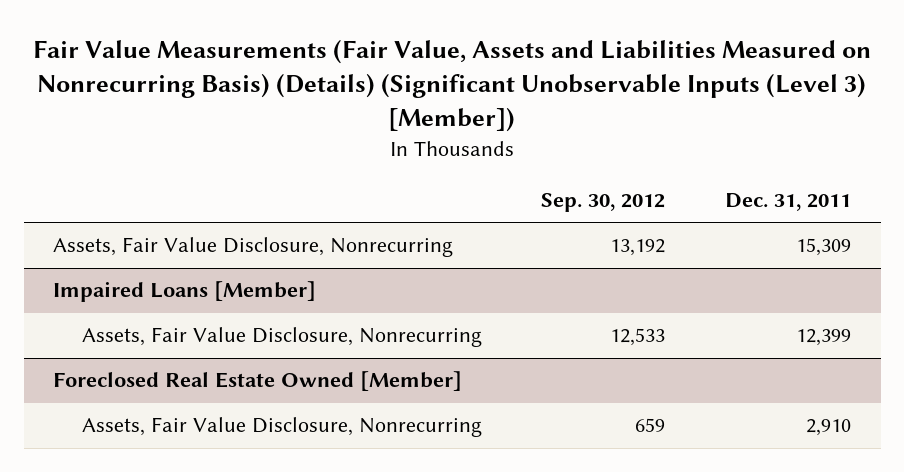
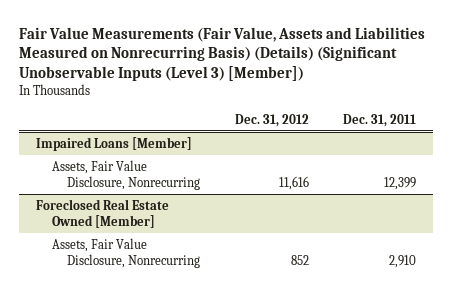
[541,193,666,213] Sep. 30, 2012 -> none
none -> [234,113,309,127] Dec. 31, 2012
[53,237,454,258] Assets, Fair Value Disclosure, Nonrecurring -> none

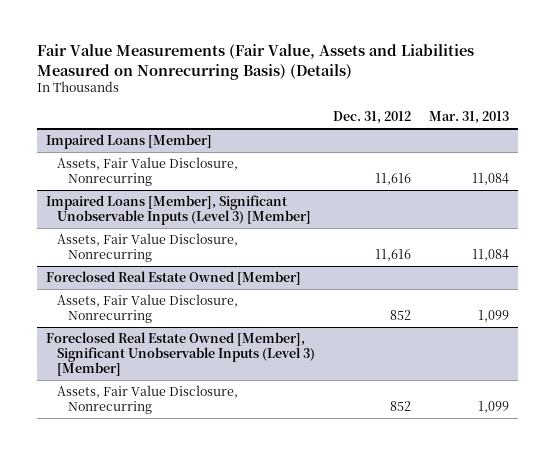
[18,26,425,81] Fair Value Measurements (Fair Value, Assets and Liabilities Measured on Nonrecurring Basis) (Details) (Significant Unobservable Inputs (Level 3) [Member]) -> [36,44,474,80] Fair Value Measurements (Fair Value, Assets and Liabilities Measured on Nonrecurring Basis) (Details)
[342,113,416,127] Dec. 31, 2011 -> none
none -> [428,111,509,125] Mar. 31, 2013
none -> [45,195,311,226] Impaired Loans [Member], Significant Unobservable Inputs (Level 3) [Member]
none -> [56,233,238,263] Assets, Fair Value Disclosure, Nonrecurring
none -> [45,332,315,377] Foreclosed Real Estate Owned [Member], Significant Unobservable Inputs (Level 3) [Member]
none -> [56,385,238,415] Assets, Fair Value Disclosure, Nonrecurring

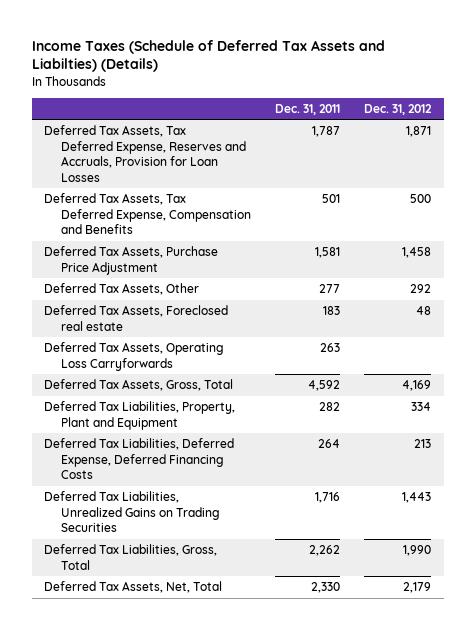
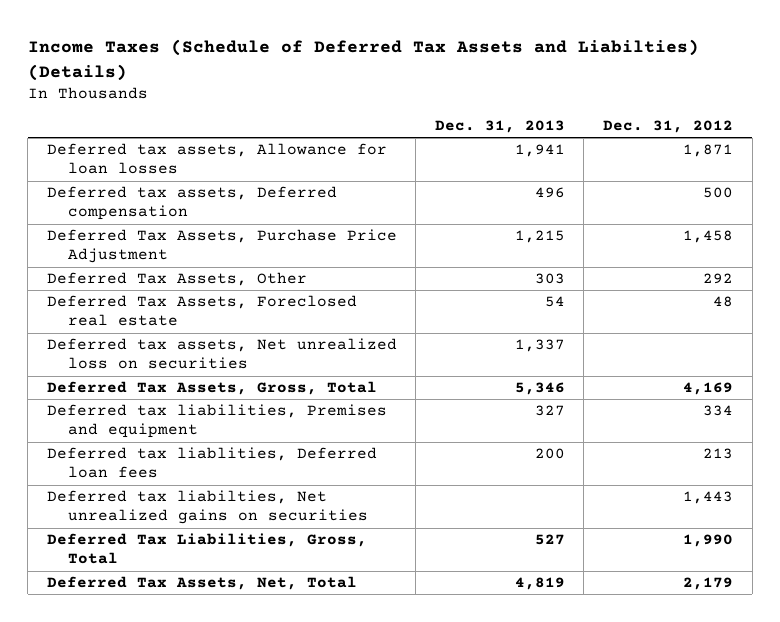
[275,103,341,115] Dec. 31, 2011 -> none
none -> [434,120,565,134] Dec. 31, 2013
[44,125,246,182] Deferred Tax Assets, Tax Deferred Expense, Reserves and Accruals, Provision for Loan Losses -> [46,143,387,175] Deferred tax assets, Allowance for loan losses
[44,193,251,235] Deferred Tax Assets, Tax Deferred Expense, Compensation and Benefits -> [46,186,337,221] Deferred tax assets, Deferred compensation
[44,342,225,371] Deferred Tax Assets, Operating Loss Carryforwards -> none
none -> [46,338,397,370] Deferred tax assets, Net unrealized loss on securities
[44,401,236,430] Deferred Tax Liabilities, Property, Plant and Equipment -> [46,404,387,439] Deferred tax liabilities, Premises and equipment
[44,438,235,480] Deferred Tax Liabilities, Deferred Expense, Deferred Financing Costs -> [46,447,377,479] Deferred tax liablities, Deferred loan fees
[44,491,220,533] Deferred Tax Liabilities, Unrealized Gains on Trading Securities -> [46,490,369,525] Deferred tax liabilties, Net unrealized gains on securities

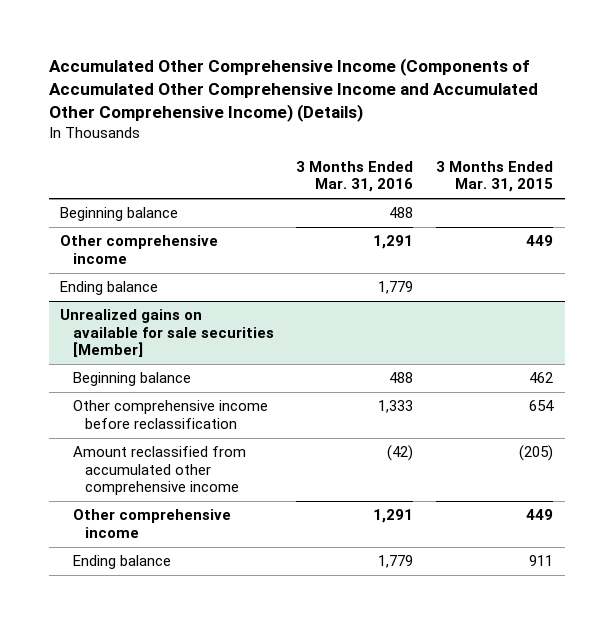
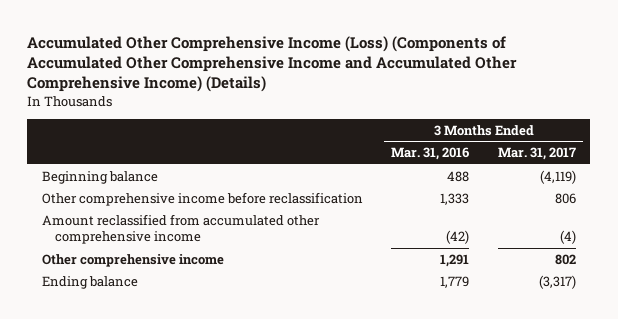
[48,57,538,122] Accumulated Other Comprehensive Income (Components of Accumulated Other Comprehensive Income and Accumulated Other Comprehensive Income) (Details) -> [27,35,518,93] Accumulated Other Comprehensive Income (Loss) (Components of Accumulated Other Comprehensive Income and Accumulated Other Comprehensive Income) (Details)
[436,160,554,193] 3 Months Ended Mar. 31, 2015 -> none
none -> [498,147,577,161] Mar. 31, 2017
[60,235,219,264] Other comprehensive income -> none
[60,281,159,296] Ending balance -> none
[60,309,274,358] Unrealized gains on available for sale securities [Member] -> none
[72,372,191,387] Beginning balance -> none

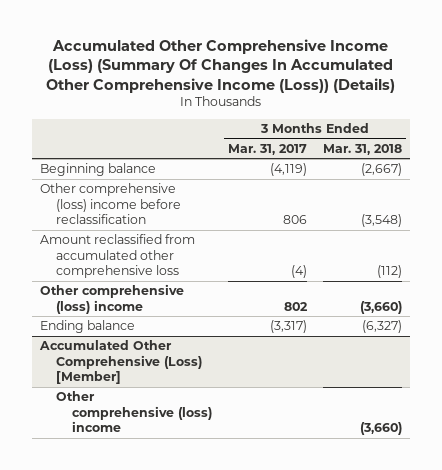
[27,35,518,93] Accumulated Other Comprehensive Income (Loss) (Components of Accumulated Other Comprehensive Income and Accumulated Other Comprehensive Income) (Details) -> [46,39,396,93] Accumulated Other Comprehensive Income (Loss) (Summary Of Changes In Accumulated Other Comprehensive Income (Loss)) (Details)
[391,147,470,161] Mar. 31, 2016 -> none
none -> [323,143,403,155] Mar. 31, 2018
[41,191,363,206] Other comprehensive income before reclassification -> [39,183,182,225] Other comprehensive (loss) income before reclassification
[41,213,320,245] Amount reclassified from accumulated other comprehensive income -> [39,234,195,279] Amount reclassified from accumulated other comprehensive loss
[41,253,224,267] Other comprehensive income -> [39,284,184,314] Other comprehensive (loss) income
none -> [38,340,203,385] Accumulated Other Comprehensive (Loss) [Member]
none -> [56,391,213,433] Other comprehensive (loss) income

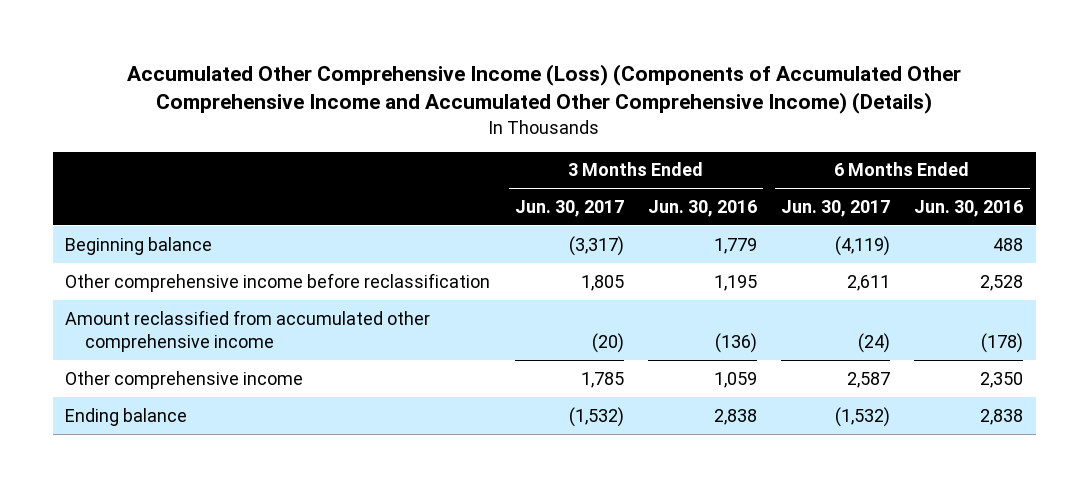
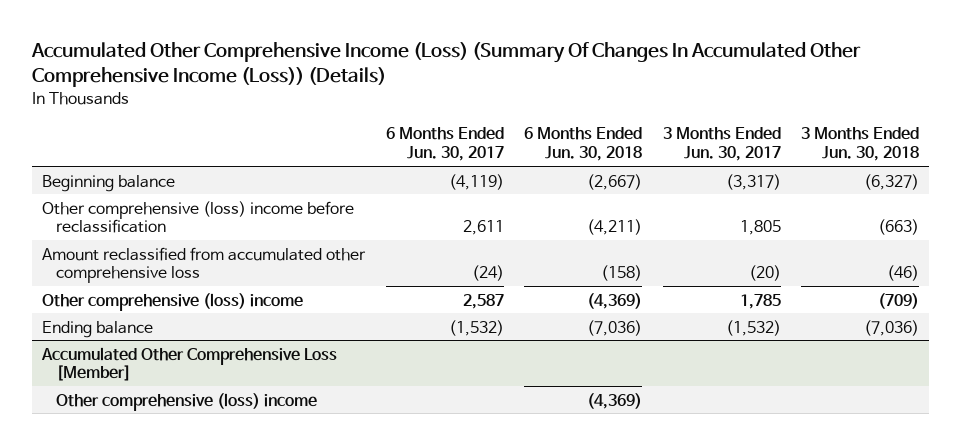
[127,64,962,115] Accumulated Other Comprehensive Income (Loss) (Components of Accumulated Other Comprehensive Income and Accumulated Other Comprehensive Income) (Details) -> [31,42,862,88] Accumulated Other Comprehensive Income (Loss) (Summary Of Changes In Accumulated Other Comprehensive Income (Loss)) (Details)
[647,199,757,217] Jun. 30, 2016 -> none
[914,199,1024,217] Jun. 30, 2016 -> none
none -> [524,127,643,162] 6 Months Ended Jun. 30, 2018
none -> [801,127,920,162] 3 Months Ended Jun. 30, 2018
[65,272,491,292] Other comprehensive income before reclassification -> [42,200,355,234] Other comprehensive (loss) income before reclassification
[65,309,431,352] Amount reclassified from accumulated other comprehensive income -> [42,246,367,284] Amount reclassified from accumulated other comprehensive loss
[65,370,304,389] Other comprehensive income -> [42,292,304,311] Other comprehensive (loss) income
none -> [41,346,338,382] Accumulated Other Comprehensive Loss [Member]
none -> [56,392,318,411] Other comprehensive (loss) income

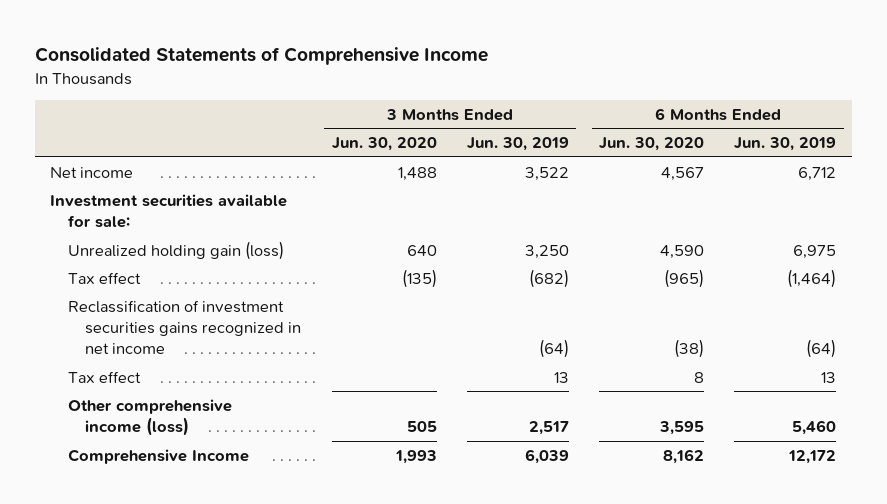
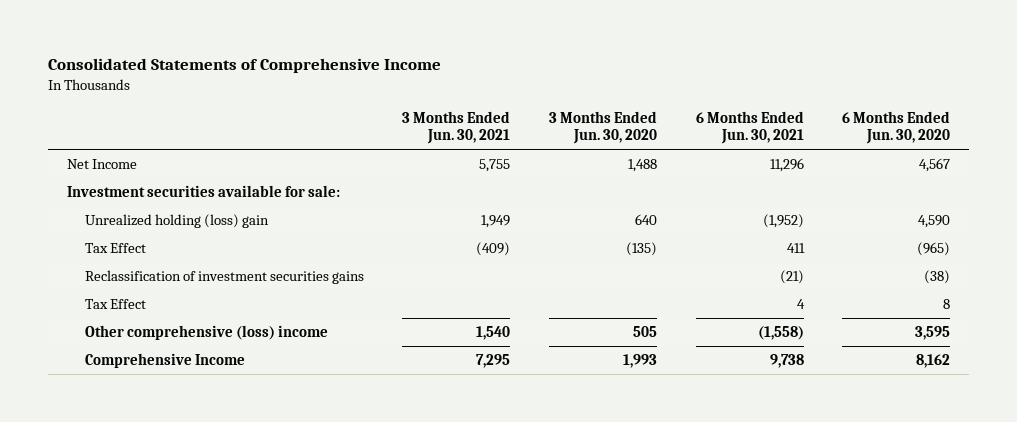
[466,137,569,152] Jun. 30, 2019 -> none
[734,137,837,152] Jun. 30, 2019 -> none
none -> [402,110,511,145] 3 Months Ended Jun. 30, 2021
none -> [695,110,804,145] 6 Months Ended Jun. 30, 2021
[50,166,134,178] Net income -> [67,158,138,169] Net Income
[67,240,284,260] Unrealized holding gain (loss) -> [84,213,269,228] Unrealized holding (loss) gain
[67,271,141,284] Tax effect -> [84,242,146,253] Tax Effect
[67,299,302,355] Reclassification of investment securities gains recognized in net income -> [84,269,364,284] Reclassification of investment securities gains
[67,370,141,383] Tax effect -> [84,298,146,309] Tax Effect
[67,398,232,437] Other comprehensive income (loss) -> [84,324,328,340] Other comprehensive (loss) income

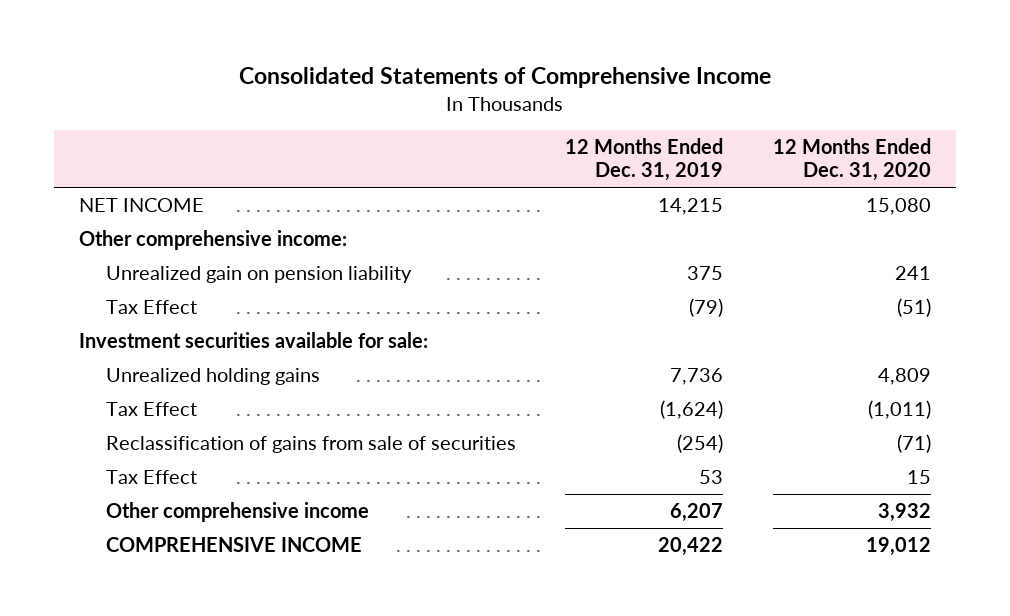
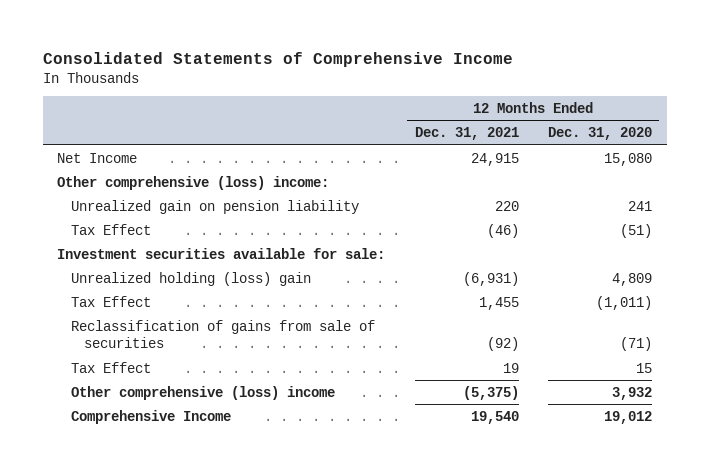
[565,138,724,182] 12 Months Ended Dec. 31, 2019 -> none
none -> [414,127,519,141] Dec. 31, 2021
[78,198,204,213] NET INCOME -> [57,152,138,163] Net Income
[78,230,347,251] Other comprehensive income: -> [57,175,330,190] Other comprehensive (loss) income:
[105,368,320,386] Unrealized holding gains -> [70,271,311,286] Unrealized holding (loss) gain
[105,502,369,523] Other comprehensive income -> [70,385,335,400] Other comprehensive (loss) income
[105,537,362,553] COMPREHENSIVE INCOME -> [70,409,231,424] Comprehensive Income

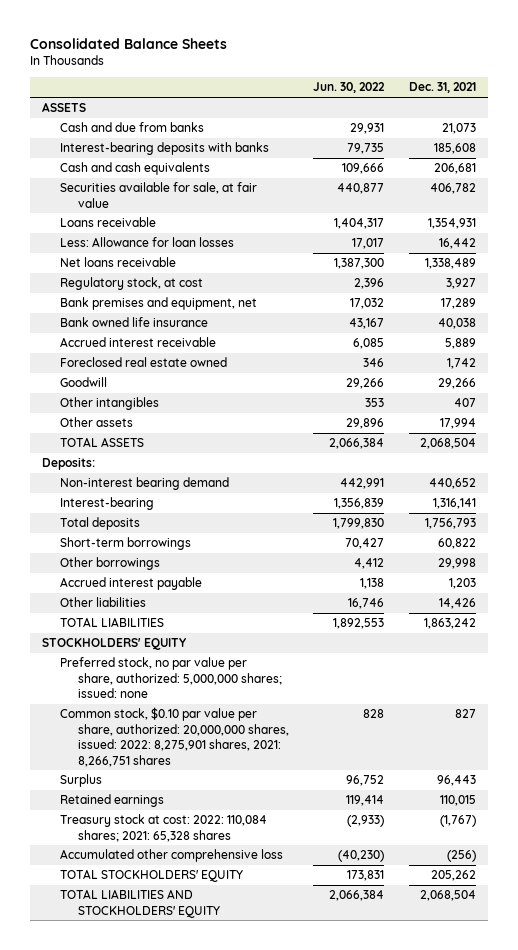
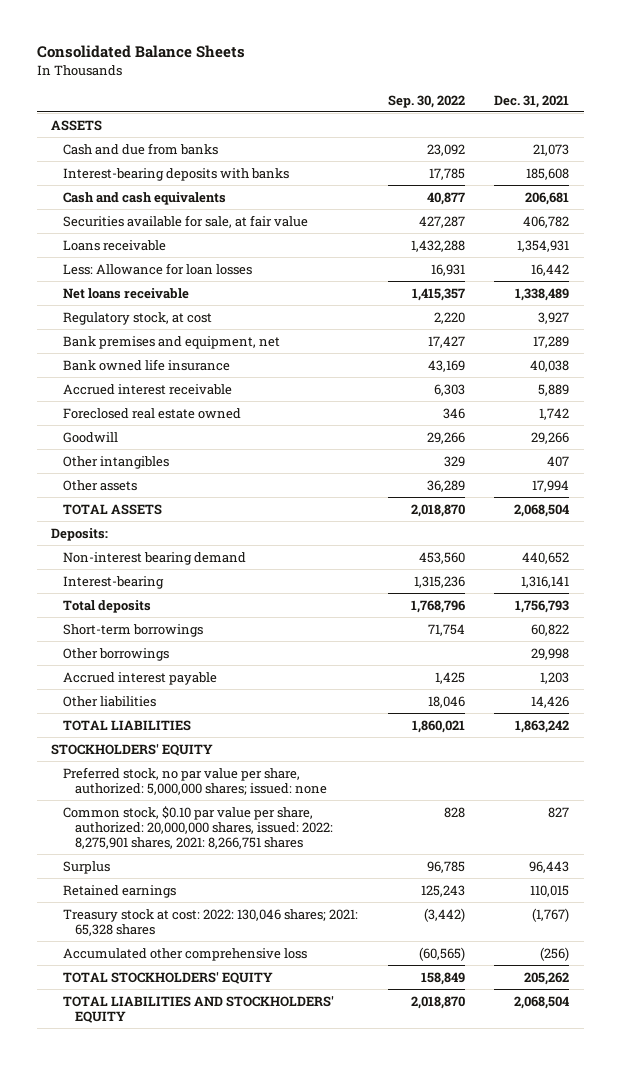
[313,82,386,94] Jun. 30, 2022 -> none
none -> [387,94,465,108] Sep. 30, 2022
[59,814,267,842] Treasury stock at cost: 2022: 110,084 shares; 2021: 65,328 shares -> [63,908,359,936] Treasury stock at cost: 2022: 130,046 shares; 2021: 65,328 shares

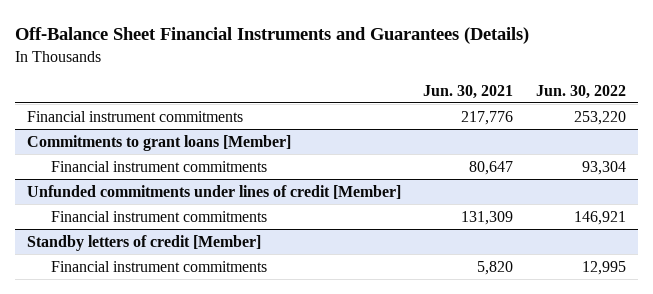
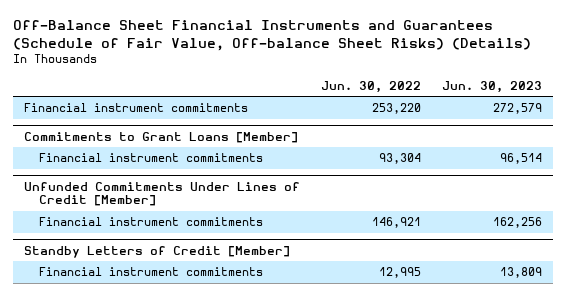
[15,27,530,45] Off-Balance Sheet Financial Instruments and Guarantees (Details) -> [12,20,531,52] Off-Balance Sheet Financial Instruments and Guarantees (Schedule of Fair Value, Off-balance Sheet Risks) (Details)
[423,84,514,99] Jun. 30, 2021 -> none
none -> [442,80,543,93] Jun. 30, 2023
[26,134,291,151] Commitments to grant loans [Member] -> [23,131,298,143] Commitments to Grant Loans [Member]
[26,184,401,199] Unfunded commitments under lines of credit [Member] -> [23,181,300,207] Unfunded Commitments Under Lines of Credit [Member]
[26,234,261,251] Standby letters of credit [Member] -> [23,245,290,258] Standby Letters of Credit [Member]

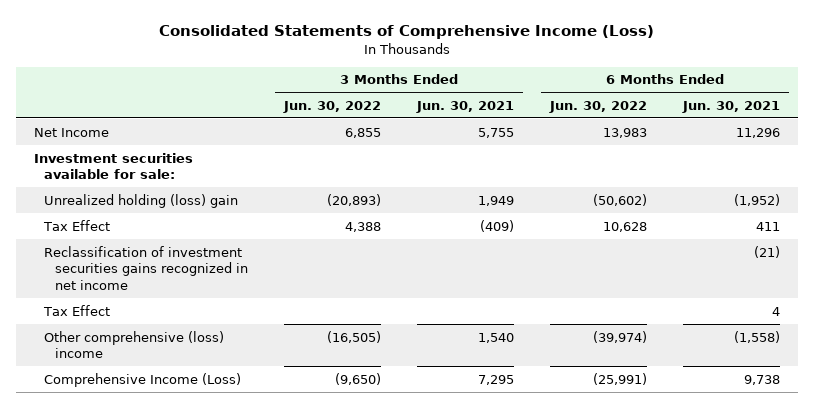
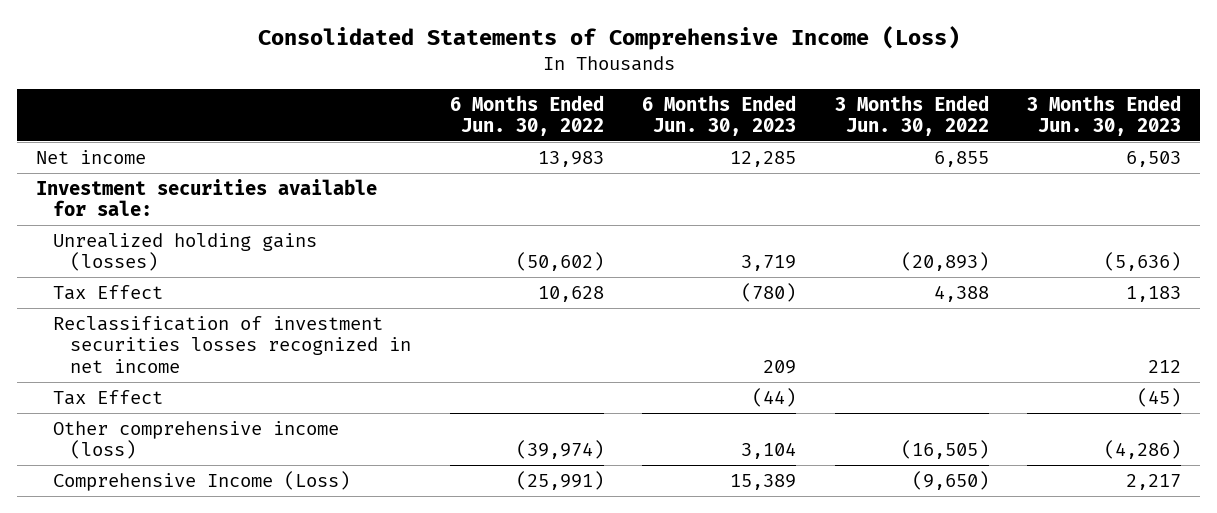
[415,100,514,113] Jun. 30, 2021 -> none
[681,100,780,113] Jun. 30, 2021 -> none
none -> [642,94,797,137] 6 Months Ended Jun. 30, 2023
none -> [1027,94,1182,137] 3 Months Ended Jun. 30, 2023
[33,127,109,137] Net Income -> [35,149,146,164] Net income
[44,193,239,208] Unrealized holding (loss) gain -> [52,232,317,272] Unrealized holding gains (losses)
[44,245,248,291] Reclassification of investment securities gains recognized in net income -> [52,315,412,373] Reclassification of investment securities losses recognized in net income
[44,330,225,359] Other comprehensive (loss) income -> [52,420,339,460] Other comprehensive income (loss)

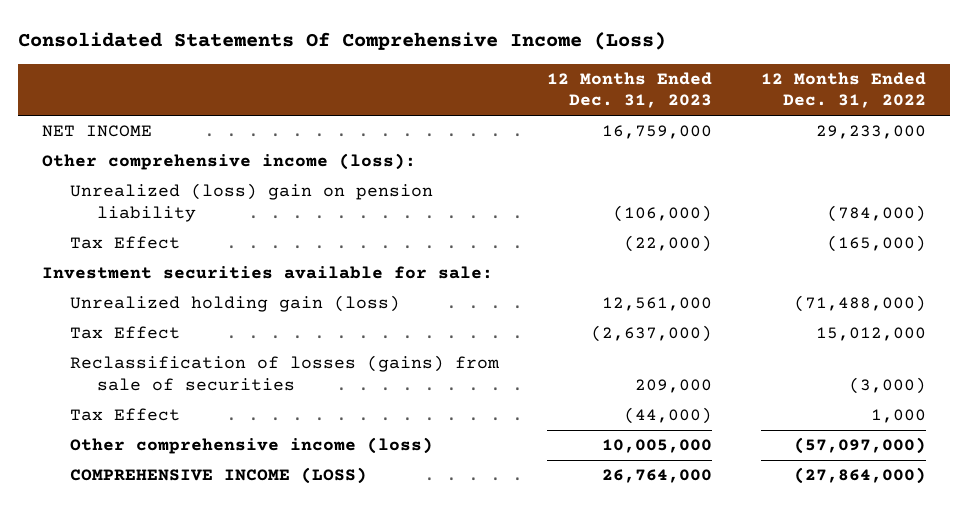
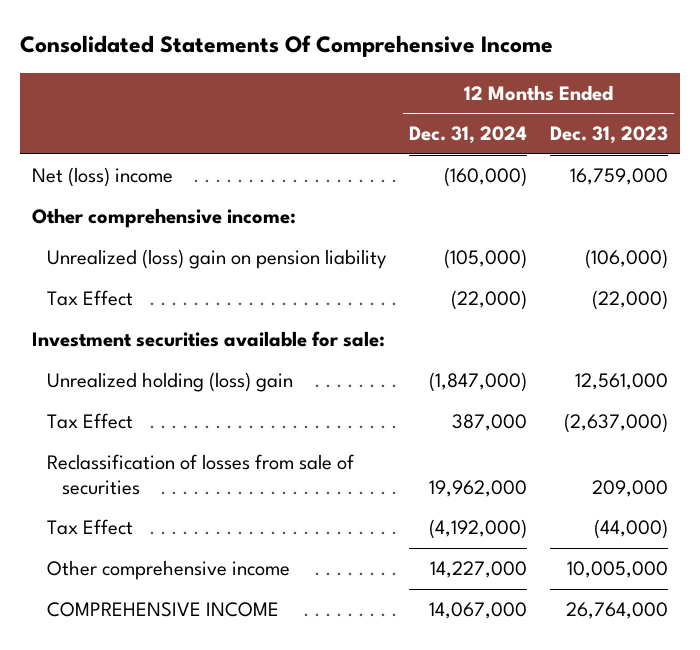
[17,31,666,50] Consolidated Statements Of Comprehensive Income (Loss) -> [20,35,554,58] Consolidated Statements Of Comprehensive Income
[760,71,926,109] 12 Months Ended Dec. 31, 2022 -> none
none -> [408,126,527,145] Dec. 31, 2024
[42,125,153,138] NET INCOME -> [31,167,173,188] Net (loss) income
[42,153,417,171] Other comprehensive income (loss): -> [31,208,296,229] Other comprehensive income:
[69,295,400,313] Unrealized holding gain (loss) -> [46,372,293,393] Unrealized holding (loss) gain
[69,355,500,391] Reclassification of losses (gains) from sale of securities -> [46,454,354,495] Reclassification of losses from sale of securities
[69,437,433,455] Other comprehensive income (loss) -> [46,560,290,581] Other comprehensive income
[69,467,367,485] COMPREHENSIVE INCOME (LOSS) -> [46,602,279,618] COMPREHENSIVE INCOME

